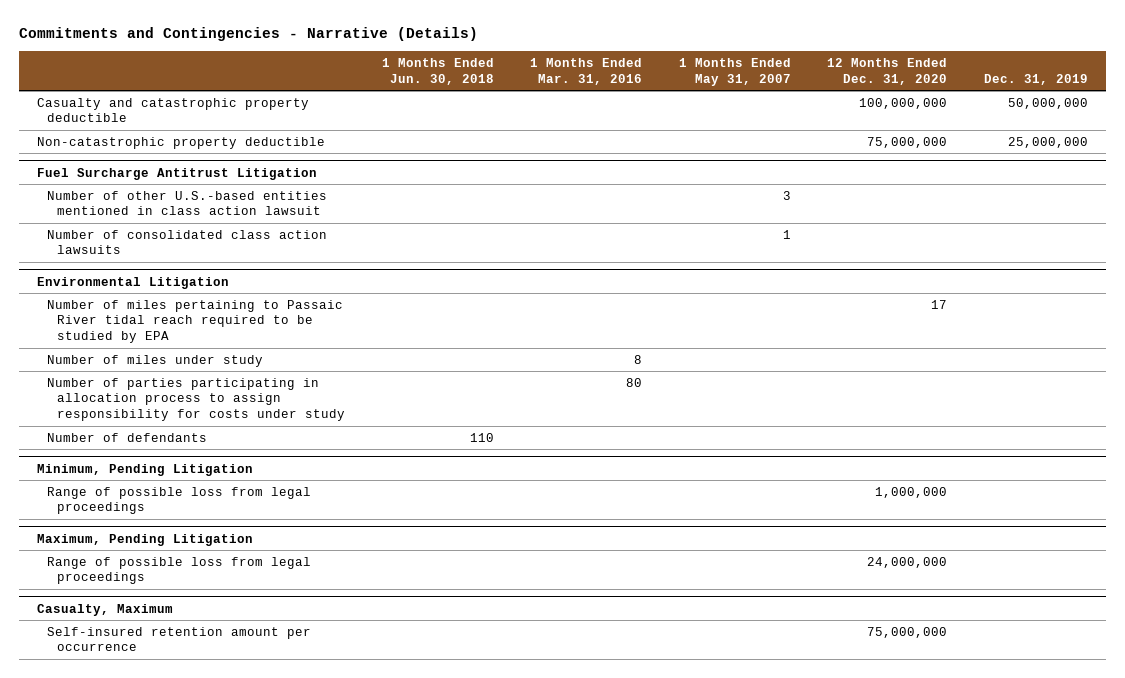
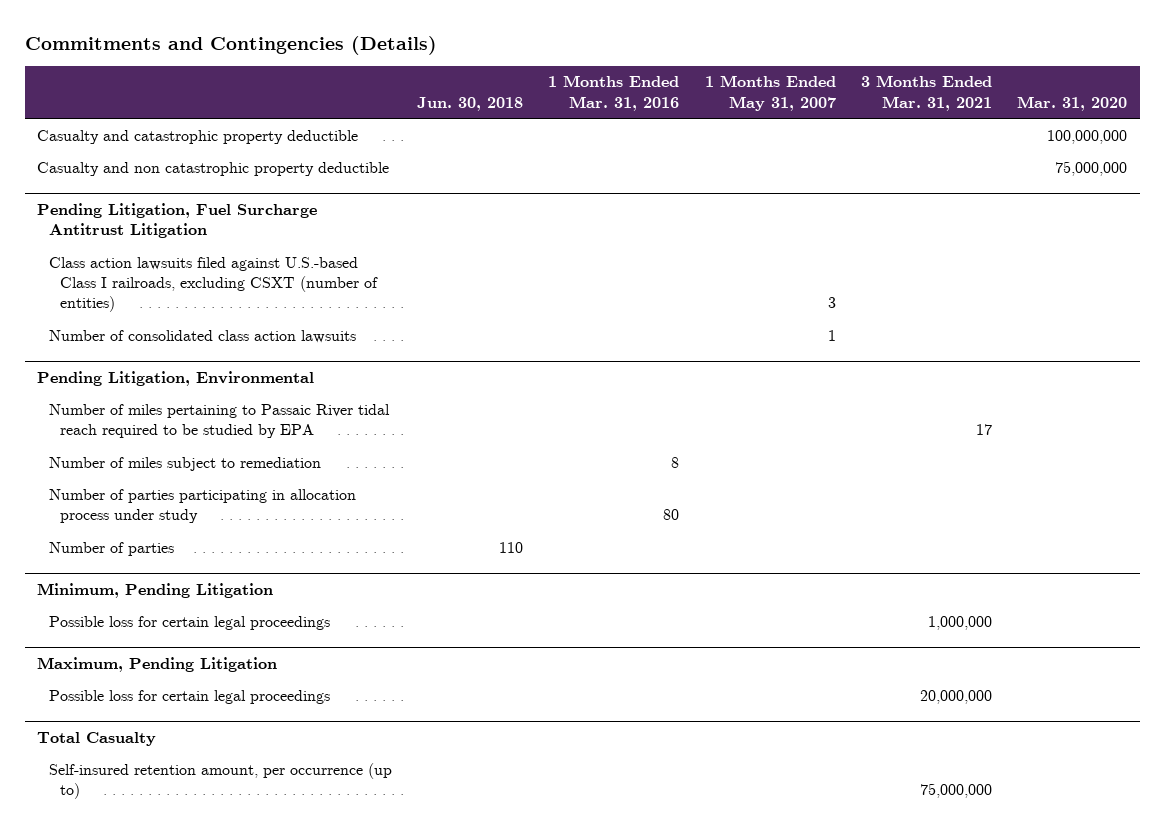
[18,27,478,42] Commitments and Contingencies - Narrative (Details) -> [24,35,437,55] Commitments and Contingencies (Details)
[381,57,494,85] 1 Months Ended Jun. 30, 2018 -> none
[827,57,948,85] 12 Months Ended Dec. 31, 2020 -> none
[983,73,1088,85] Dec. 31, 2019 -> none
none -> [417,96,524,111] Jun. 30, 2018
none -> [860,75,992,111] 3 Months Ended Mar. 31, 2021
none -> [1017,95,1128,111] Mar. 31, 2020
[37,136,326,149] Non-catastrophic property deductible -> [37,161,390,176] Casualty and non catastrophic property deductible
[37,167,318,180] Fuel Surcharge Antitrust Litigation -> [37,202,318,239] Pending Litigation, Fuel Surcharge Antitrust Litigation
[47,190,328,216] Number of other U.S.-based entities mentioned in class action lawsuit -> [48,256,379,313] Class action lawsuits filed against U.S.-based Class I railroads, excluding CSXT (number of entities)
[37,276,230,289] Environmental Litigation -> [37,370,315,386] Pending Litigation, Environmental
[47,354,264,367] Number of miles under study -> [48,456,321,471] Number of miles subject to remediation
[47,377,346,422] Number of parties participating in allocation process to assign responsibility for costs under study -> [48,488,356,523] Number of parties participating in allocation process under study
[47,432,208,442] Number of defendants -> [48,541,174,556] Number of parties
[47,486,312,515] Range of possible loss from legal proceedings -> [48,615,330,630] Possible loss for certain legal proceedings
[37,603,174,616] Casualty, Maximum -> none
[47,626,312,652] Self-insured retention amount per occurrence -> none
[47,556,312,585] Range of possible loss from legal proceedings -> [48,689,330,704] Possible loss for certain legal proceedings
none -> [37,731,157,746] Total Casualty
none -> [48,762,392,799] Self-insured retention amount, per occurrence (up to)

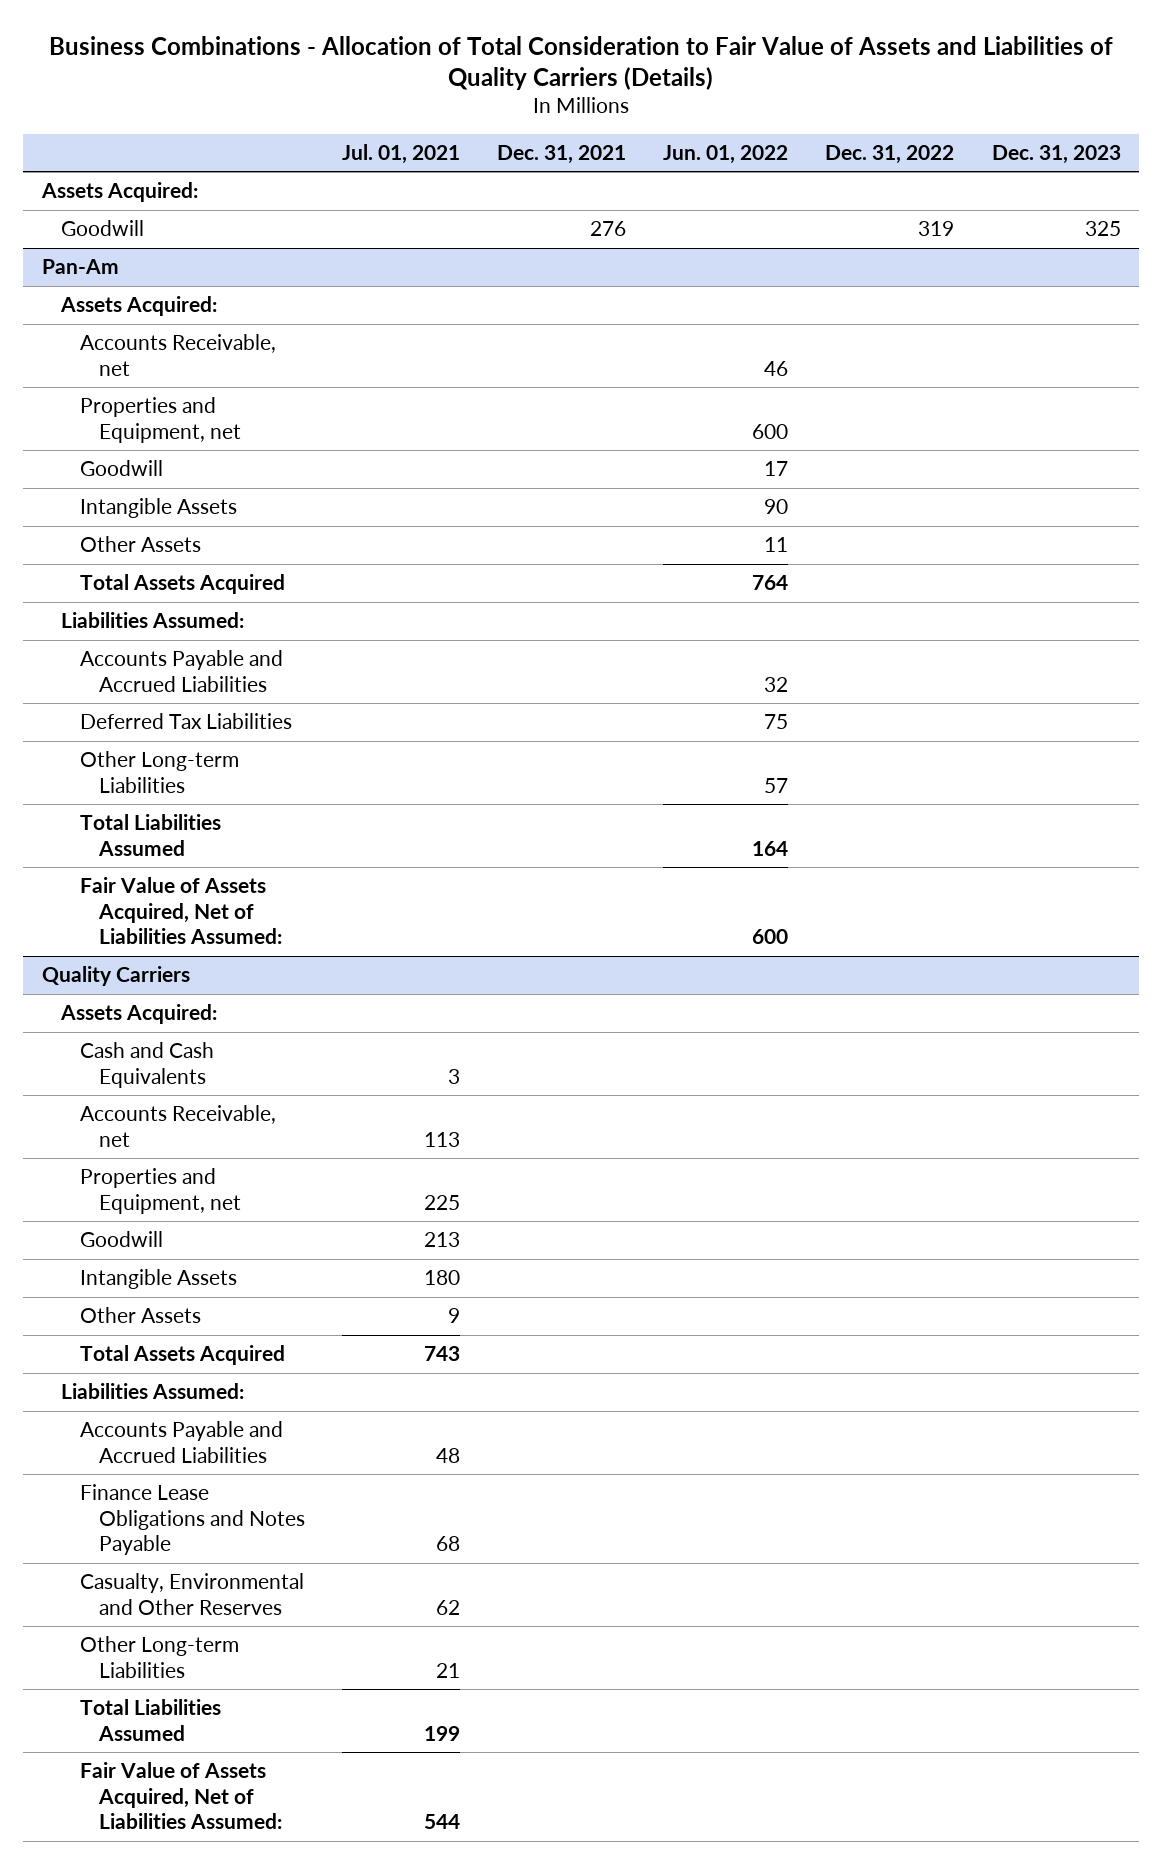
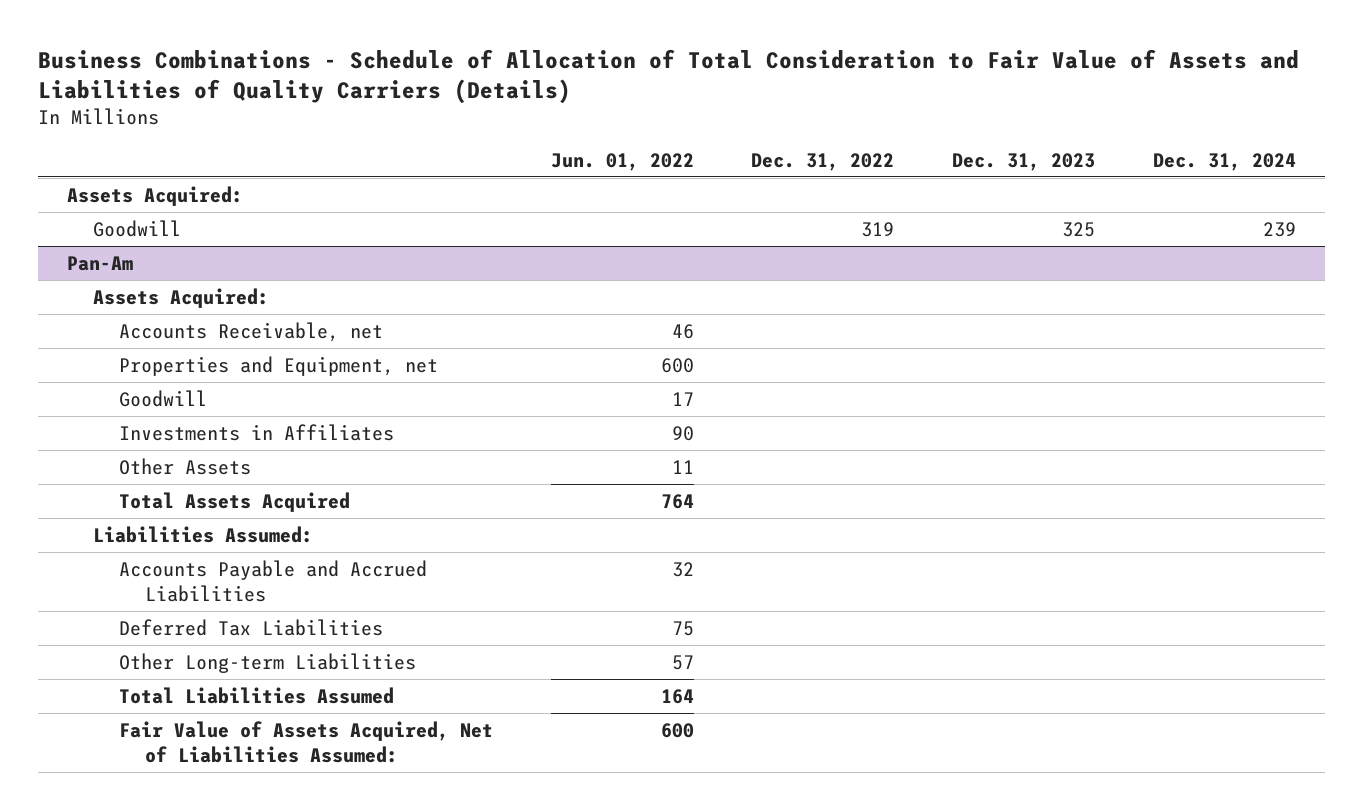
[49,35,1114,91] Business Combinations - Allocation of Total Consideration to Fair Value of Assets and Liabilities of Quality Carriers (Details) -> [37,48,1299,104] Business Combinations - Schedule of Allocation of Total Consideration to Fair Value of Assets and Liabilities of Quality Carriers (Details)
[341,143,460,164] Jul. 01, 2021 -> none
[497,144,627,164] Dec. 31, 2021 -> none
none -> [1153,152,1297,171] Dec. 31, 2024
[79,498,237,519] Intangible Assets -> [118,423,394,441] Investments in Affiliates
[41,966,190,987] Quality Carriers -> none
[59,1004,217,1025] Assets Acquired: -> none
[79,1042,214,1088] Cash and Cash Equivalents -> none
[79,1105,276,1147] Accounts Receivable, net -> none
[79,1168,241,1214] Properties and Equipment, net -> none
[79,1231,163,1248] Goodwill -> none
[79,1269,237,1290] Intangible Assets -> none
[79,1307,201,1324] Other Assets -> none
[79,1345,285,1366] Total Assets Acquired -> none
[60,1383,244,1400] Liabilities Assumed: -> none
[79,1421,283,1463] Accounts Payable and Accrued Liabilities -> none
[79,1484,305,1556] Finance Lease Obligations and Notes Payable -> none
[79,1573,304,1615] Casualty, Environmental and Other Reserves -> none
[79,1636,239,1678] Other Long-term Liabilities -> none
[79,1699,221,1741] Total Liabilities Assumed -> none
[79,1762,282,1830] Fair Value of Assets Acquired, Net of Liabilities Assumed: -> none

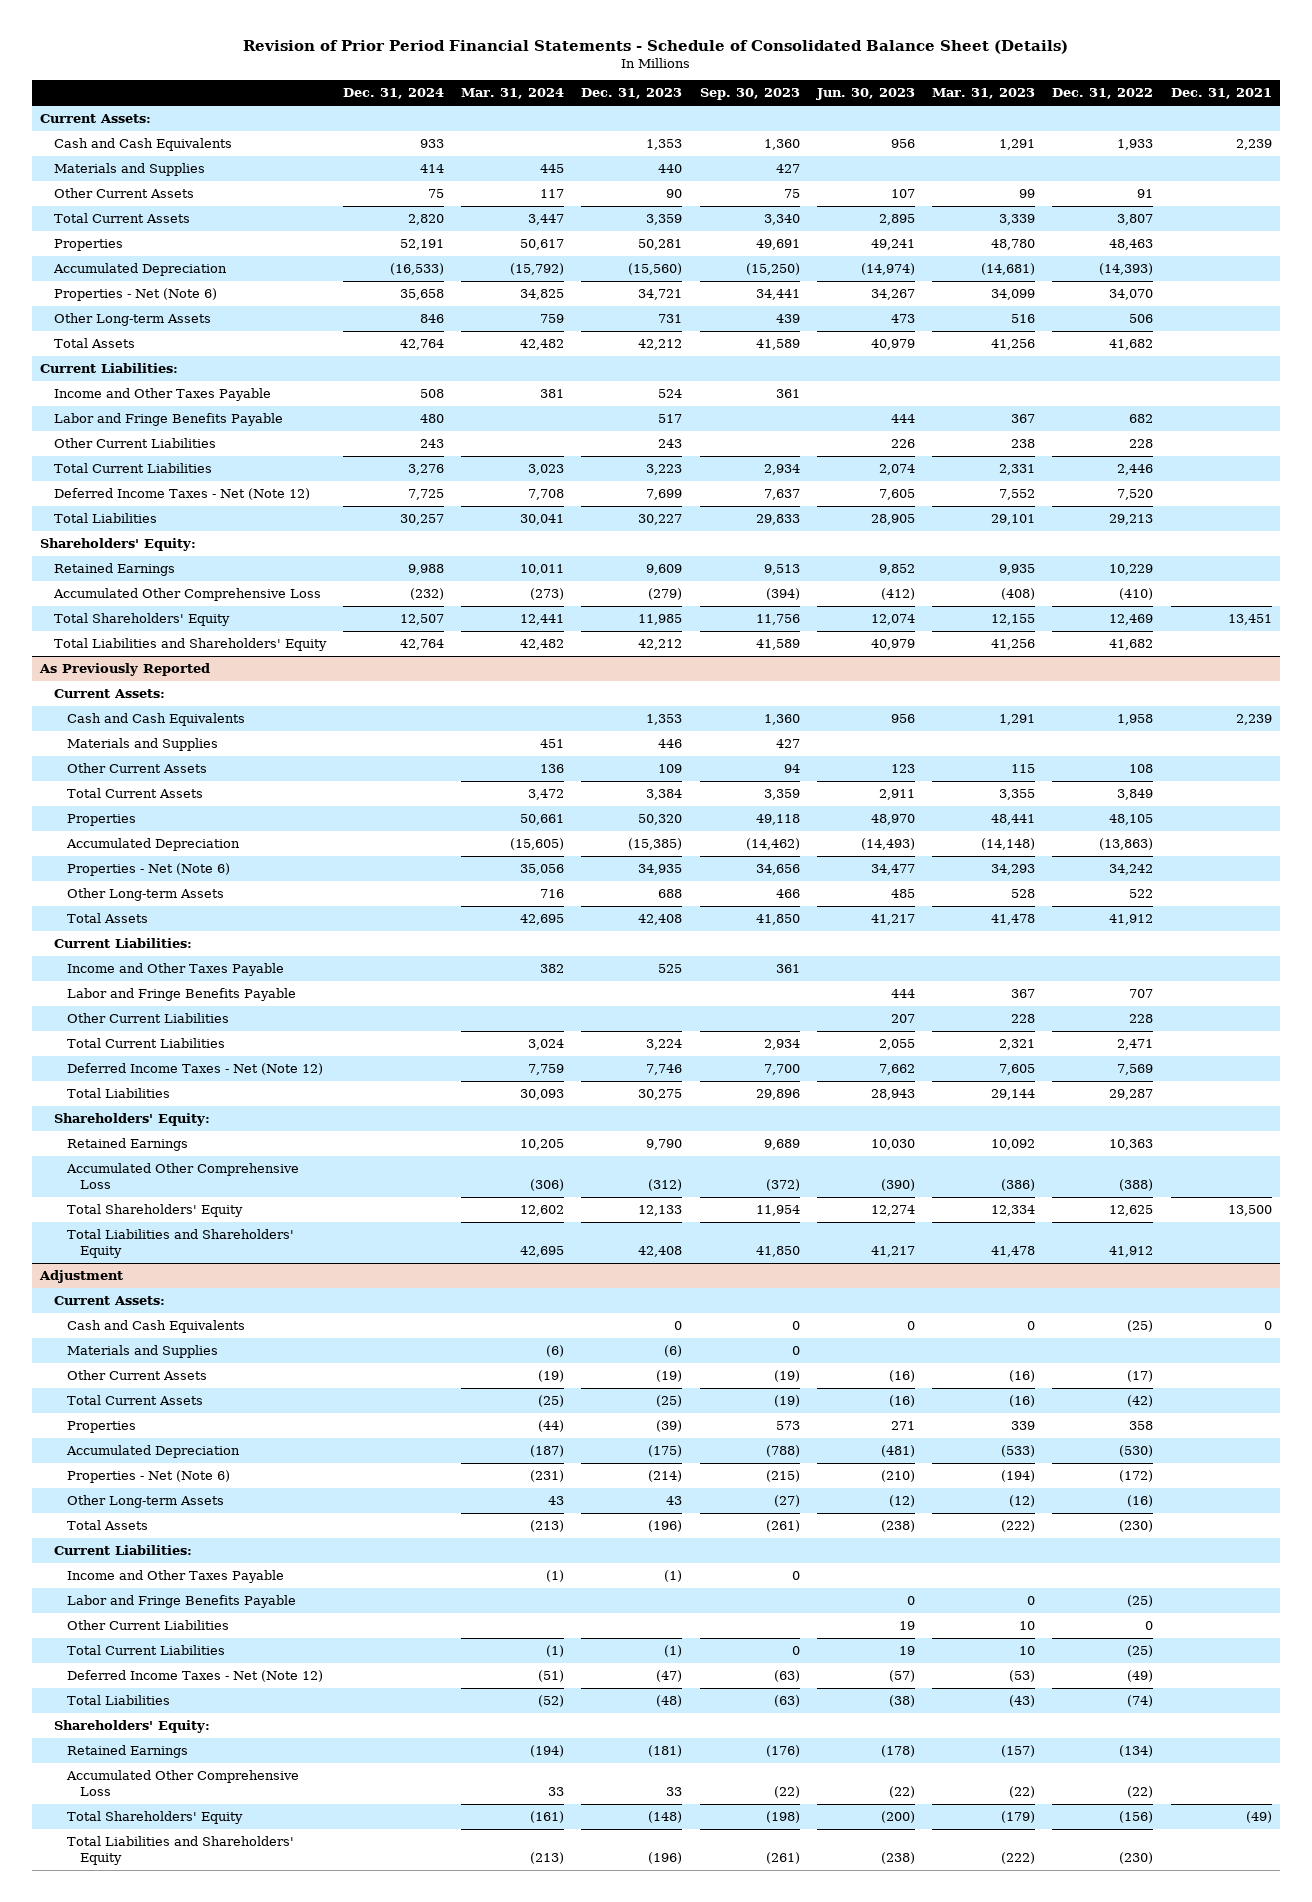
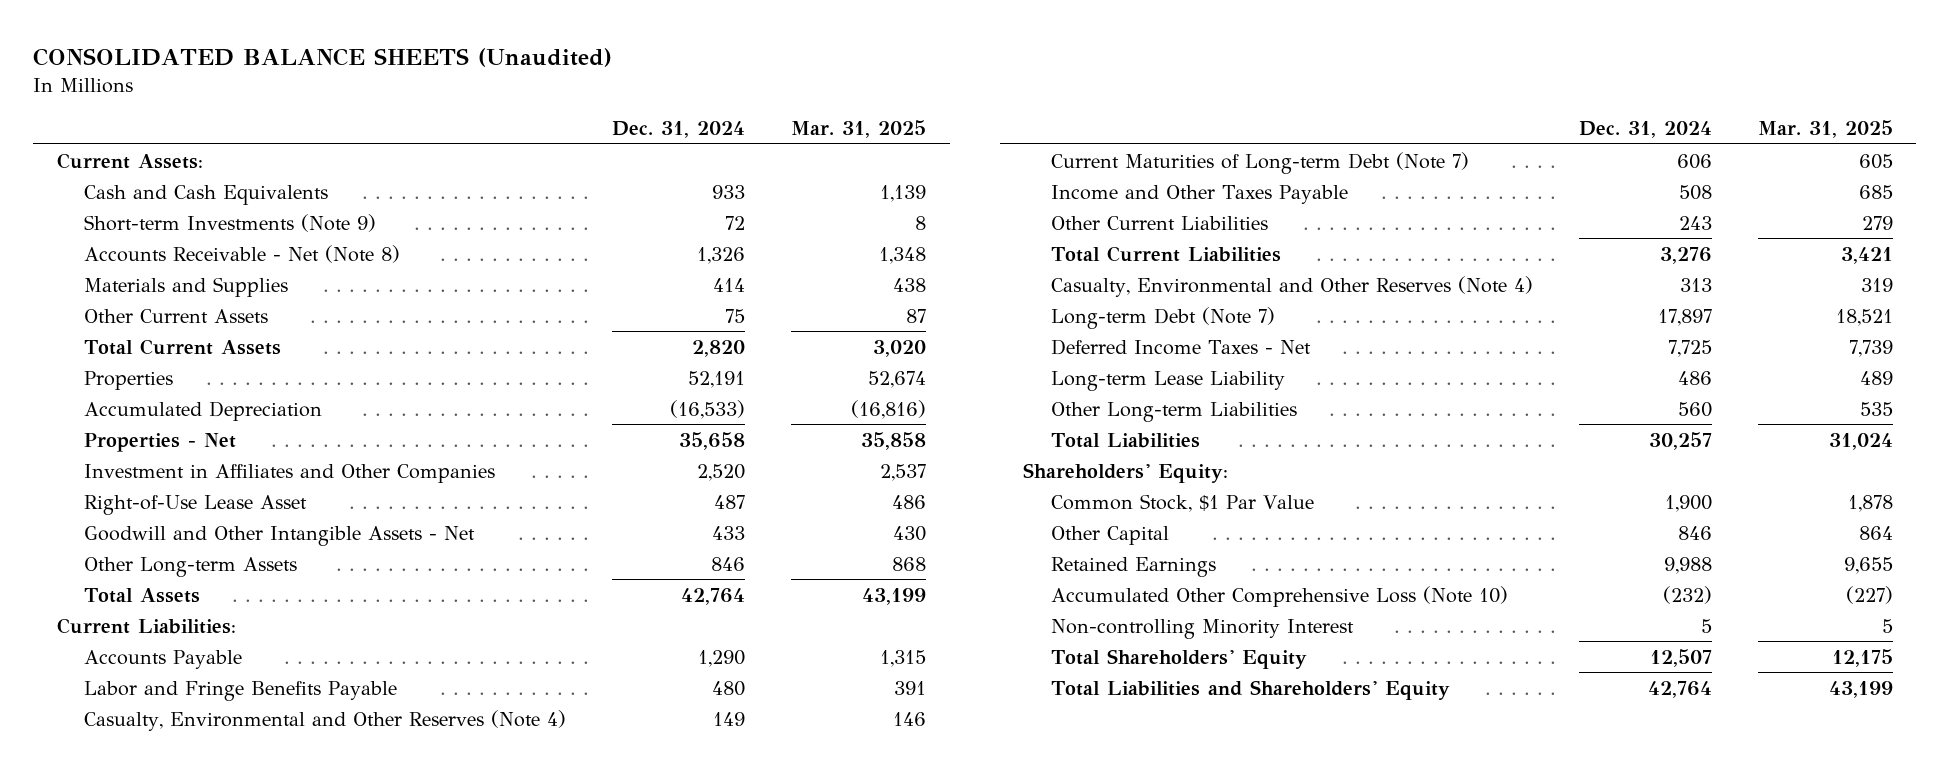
[243,40,1069,55] Revision of Prior Period Financial Statements - Schedule of Consolidated Balance Sheet (Details) -> [33,47,613,67] CONSOLIDATED BALANCE SHEETS (Unaudited)
[461,88,565,100] Mar. 31, 2024 -> none
[581,88,683,100] Dec. 31, 2023 -> none
[699,88,800,101] Sep. 30, 2023 -> none
[815,88,915,101] Jun. 30, 2023 -> none
[932,88,1036,100] Mar. 31, 2023 -> none
[1052,88,1154,100] Dec. 31, 2022 -> none
[1170,88,1272,100] Dec. 31, 2021 -> none
none -> [791,120,927,139] Mar. 31, 2025
none -> [84,213,377,232] Short-term Investments (Note 9)
none -> [84,244,401,263] Accounts Receivable - Net (Note 8)
[53,287,217,301] Properties - Net (Note 6) -> [84,432,237,452] Properties - Net
none -> [84,463,496,483] Investment in Affiliates and Other Companies
none -> [84,494,308,515] Right-of-Use Lease Asset
none -> [84,525,476,546] Goodwill and Other Intangible Assets - Net
none -> [84,649,243,669] Accounts Payable
none -> [84,709,567,731] Casualty, Environmental and Other Reserves (Note 4)
none -> [1050,151,1469,174] Current Maturities of Long-term Debt (Note 7)
[53,387,271,401] Income and Other Taxes Payable -> [1050,184,1348,204] Income and Other Taxes Payable
none -> [1050,275,1533,297] Casualty, Environmental and Other Reserves (Note 4)
none -> [1050,306,1275,329] Long-term Debt (Note 7)
[53,487,310,500] Deferred Income Taxes - Net (Note 12) -> [1050,338,1311,355] Deferred Income Taxes - Net
none -> [1050,370,1285,391] Long-term Lease Liability
none -> [1050,401,1297,422] Other Long-term Liabilities
none -> [1050,493,1314,512] Common Stock, $1 Par Value
none -> [1050,525,1169,545] Other Capital
[52,587,321,601] Accumulated Other Comprehensive Loss -> [1050,585,1508,607] Accumulated Other Comprehensive Loss (Note 10)
none -> [1050,618,1354,639] Non-controlling Minority Interest
[39,662,211,676] As Previously Reported -> none
[53,688,165,698] Current Assets: -> none
[66,712,245,726] Cash and Cash Equivalents -> none
[66,737,218,751] Materials and Supplies -> none
[66,762,207,773] Other Current Assets -> none
[66,787,203,798] Total Current Assets -> none
[66,813,136,826] Properties -> none
[65,837,240,851] Accumulated Depreciation -> none
[66,862,230,876] Properties - Net (Note 6) -> none
[66,887,224,901] Other Long-term Assets -> none
[66,912,148,923] Total Assets -> none
[53,937,192,948] Current Liabilities: -> none
[66,962,284,976] Income and Other Taxes Payable -> none
[66,987,296,1001] Labor and Fringe Benefits Payable -> none
[66,1012,229,1023] Other Current Liabilities -> none
[66,1037,225,1048] Total Current Liabilities -> none
[66,1062,323,1075] Deferred Income Taxes - Net (Note 12) -> none
[66,1087,170,1098] Total Liabilities -> none
[53,1112,210,1126] Shareholders' Equity: -> none
[66,1137,188,1151] Retained Earnings -> none
[65,1162,299,1189] Accumulated Other Comprehensive Loss -> none
[66,1203,243,1217] Total Shareholders' Equity -> none
[66,1228,294,1258] Total Liabilities and Shareholders' Equity -> none
[39,1269,124,1283] Adjustment -> none
[53,1295,165,1305] Current Assets: -> none
[66,1319,245,1333] Cash and Cash Equivalents -> none
[66,1344,218,1358] Materials and Supplies -> none
[66,1369,207,1380] Other Current Assets -> none
[66,1394,203,1405] Total Current Assets -> none
[66,1420,136,1433] Properties -> none
[65,1444,240,1458] Accumulated Depreciation -> none
[66,1469,230,1483] Properties - Net (Note 6) -> none
[66,1494,224,1508] Other Long-term Assets -> none
[66,1519,148,1530] Total Assets -> none
[53,1544,192,1555] Current Liabilities: -> none
[66,1569,284,1583] Income and Other Taxes Payable -> none
[66,1594,296,1608] Labor and Fringe Benefits Payable -> none
[66,1619,229,1630] Other Current Liabilities -> none
[66,1644,225,1655] Total Current Liabilities -> none
[66,1669,323,1682] Deferred Income Taxes - Net (Note 12) -> none
[66,1694,170,1705] Total Liabilities -> none
[53,1719,210,1733] Shareholders' Equity: -> none
[66,1744,188,1758] Retained Earnings -> none
[65,1769,299,1796] Accumulated Other Comprehensive Loss -> none
[66,1810,243,1824] Total Shareholders' Equity -> none
[66,1835,294,1865] Total Liabilities and Shareholders' Equity -> none

